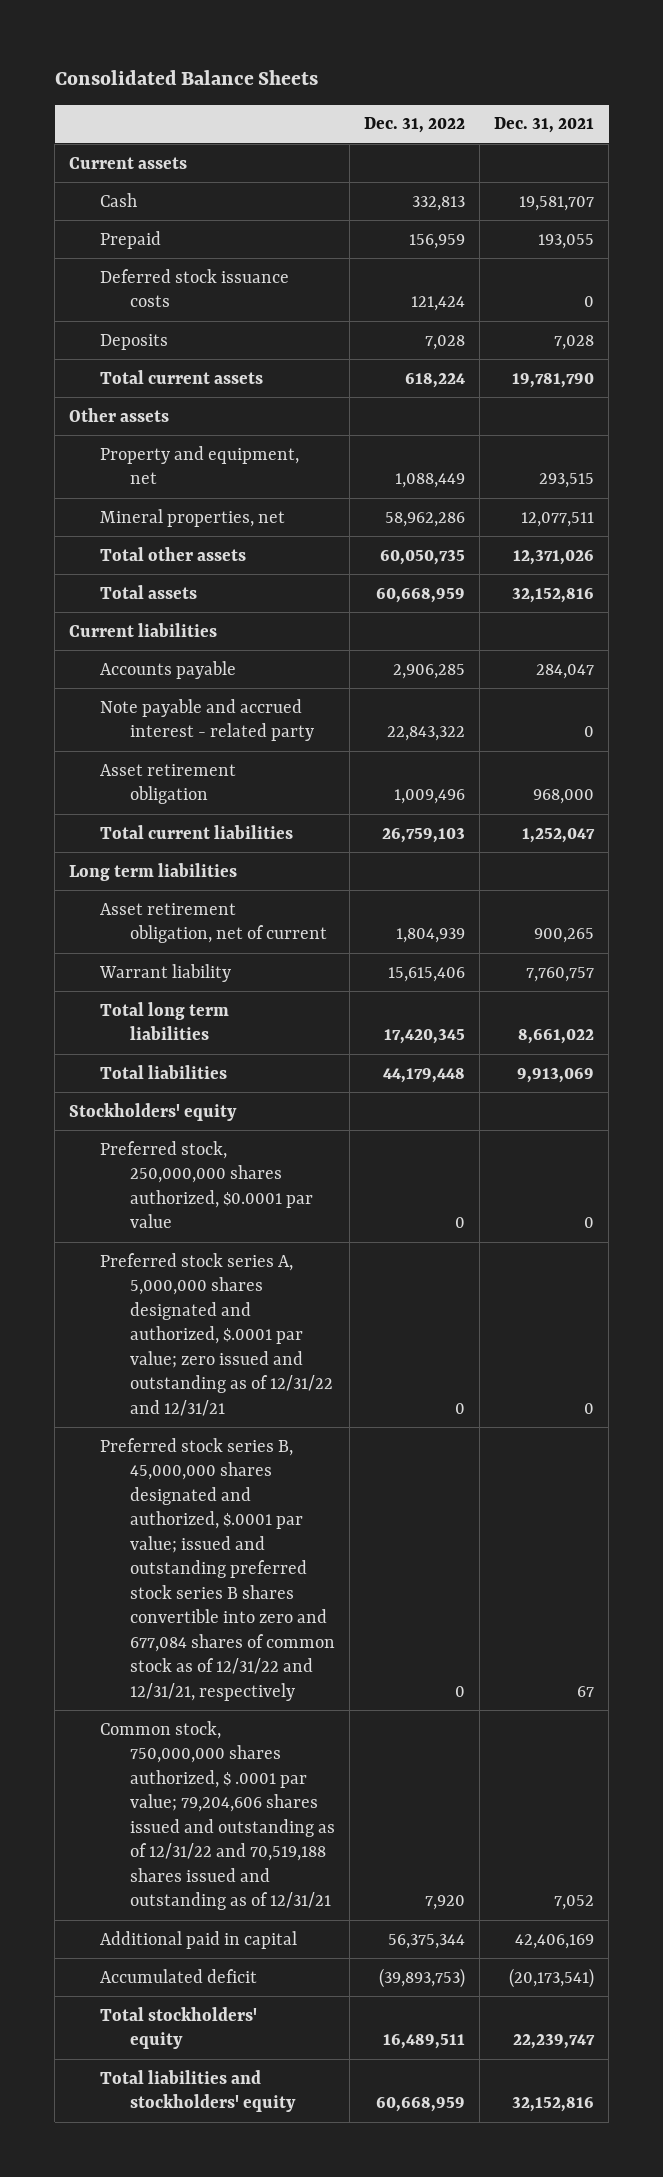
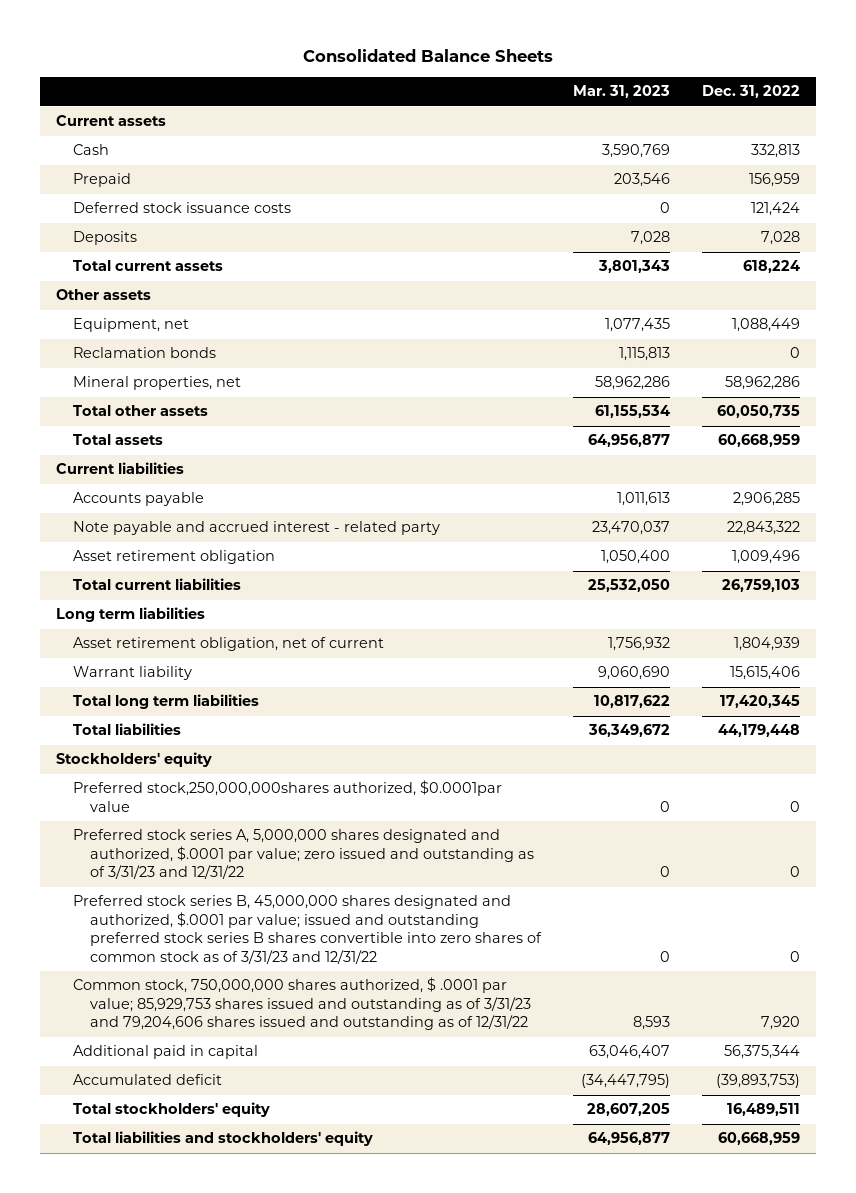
[493,117,594,134] Dec. 31, 2021 -> none
none -> [572,85,670,99] Mar. 31, 2023
[99,445,299,485] Property and equipment, net -> [72,318,189,333] Equipment, net
none -> [72,347,216,359] Reclamation bonds
[99,1140,313,1229] Preferred stock, 250,000,000 shares authorized, $0.0001 par value -> [72,780,502,812] Preferred stock,250,000,000shares authorized, $0.0001par value
[99,1252,333,1416] Preferred stock series A, 5,000,000 shares designated and authorized, $.0001 par value; zero issued and outstanding as of 12/31/22 and 12/31/21 -> [72,829,534,880] Preferred stock series A, 5,000,000 shares designated and authorized, $.0001 par value; zero issued and outstanding as of 3/31/23 and 12/31/22
[99,1437,335,1701] Preferred stock series B, 45,000,000 shares designated and authorized, $.0001 par value; issued and outstanding preferred stock series B shares convertible into zero and 677,084 shares of common stock as of 12/31/22 and 12/31/21, respectively -> [72,895,542,964] Preferred stock series B, 45,000,000 shares designated and authorized, $.0001 par value; issued and outstanding preferred stock series B shares convertible into zero shares of common stock as of 3/31/23 and 12/31/22
[99,1720,335,1911] Common stock, 750,000,000 shares authorized, $ .0001 par value; 79,204,606 shares issued and outstanding as of 12/31/22 and 70,519,188 shares issued and outstanding as of 12/31/21 -> [72,977,531,1031] Common stock, 750,000,000 shares authorized, $ .0001 par value; 85,929,753 shares issued and outstanding as of 3/31/23 and 79,204,606 shares issued and outstanding as of 12/31/22

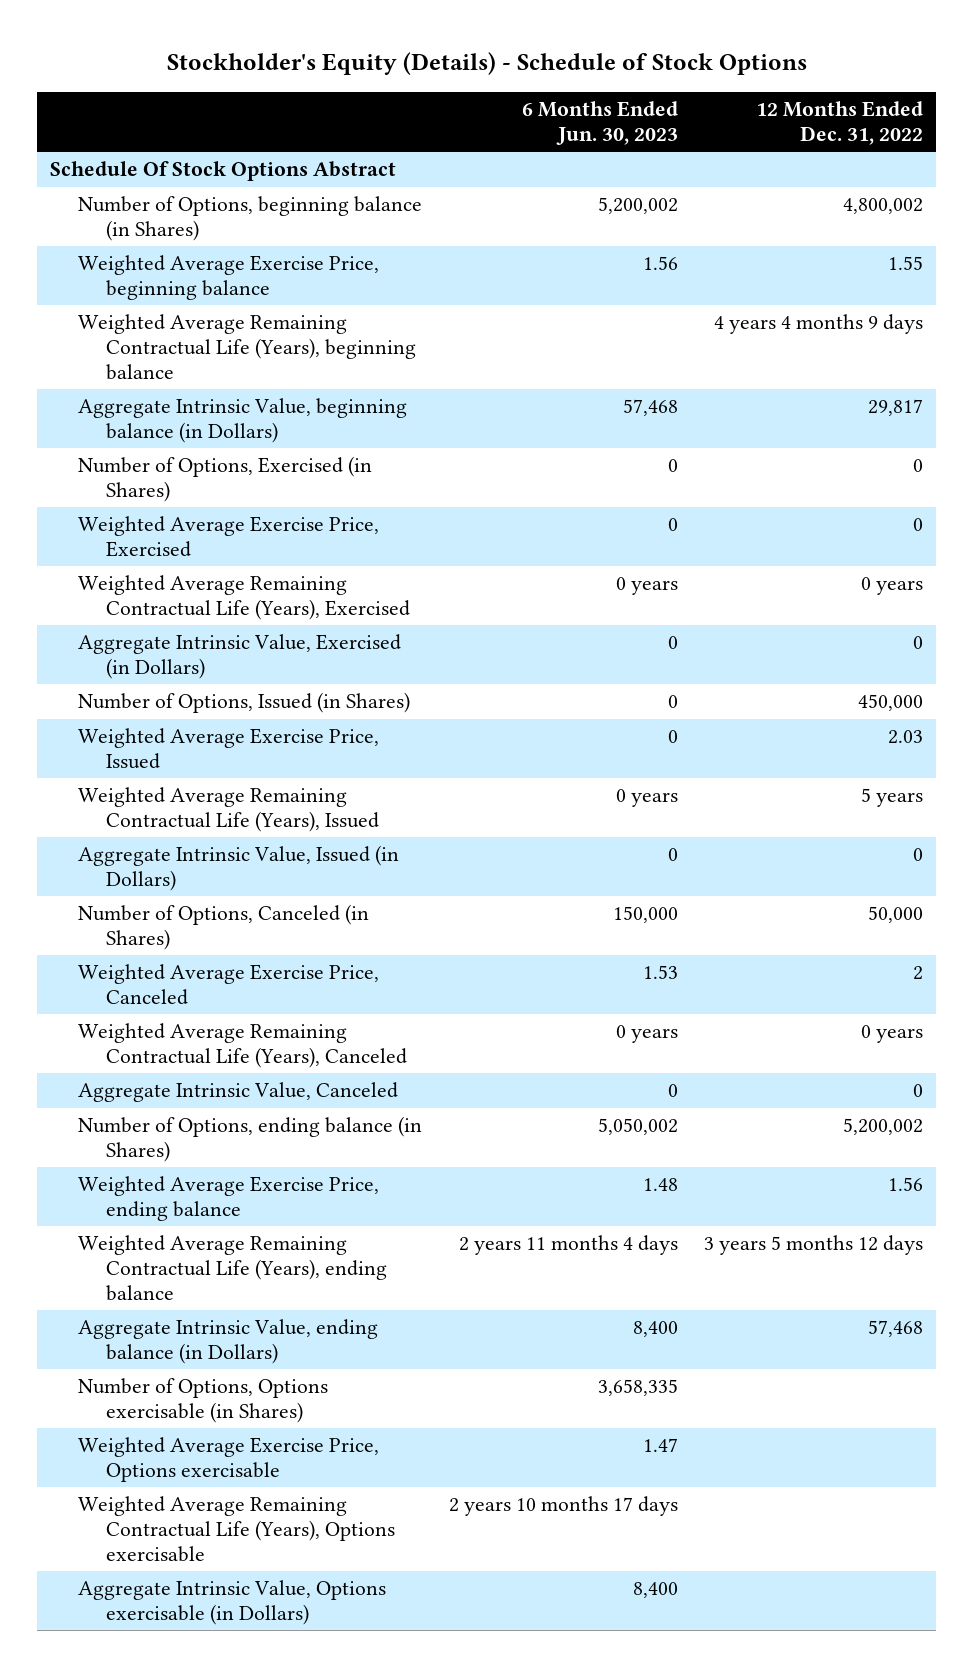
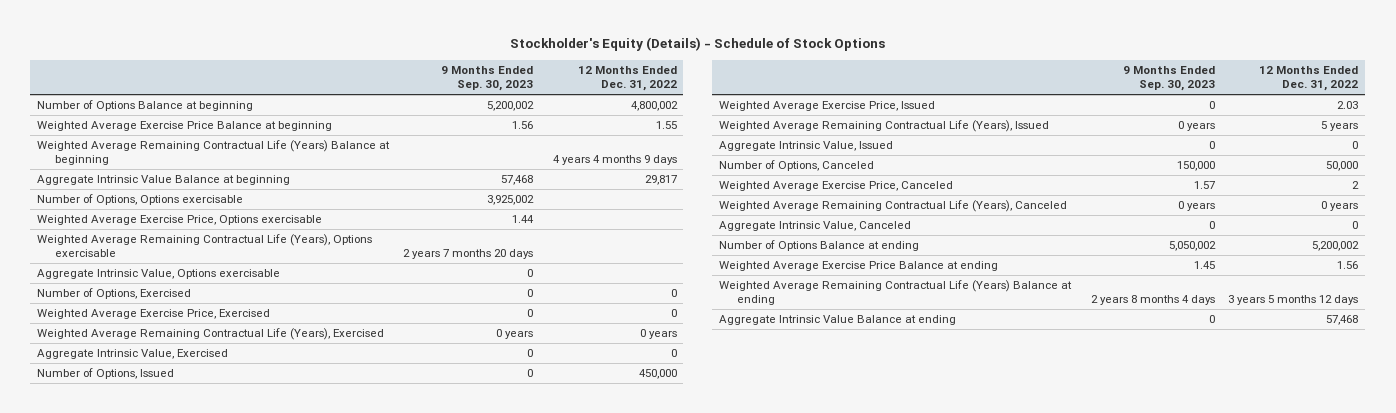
[521,100,678,145] 6 Months Ended Jun. 30, 2023 -> none
none -> [440,66,533,92] 9 Months Ended Sep. 30, 2023
[50,161,397,182] Schedule Of Stock Options Abstract -> none
[78,196,423,242] Number of Options, beginning balance (in Shares) -> [37,100,254,112] Number of Options Balance at beginning
[78,255,380,301] Weighted Average Exercise Price, beginning balance -> [37,121,333,132] Weighted Average Exercise Price Balance at beginning
[78,314,416,380] Weighted Average Remaining Contractual Life (Years), beginning balance -> [37,140,391,166] Weighted Average Remaining Contractual Life (Years) Balance at beginning
[78,398,408,444] Aggregate Intrinsic Value, beginning balance (in Dollars) -> [37,175,291,186] Aggregate Intrinsic Value Balance at beginning
none -> [37,194,244,206] Number of Options, Options exercisable
[78,1437,380,1483] Weighted Average Exercise Price, Options exercisable -> [37,215,323,226] Weighted Average Exercise Price, Options exercisable
[78,1496,395,1562] Weighted Average Remaining Contractual Life (Years), Options exercisable -> [37,234,373,258] Weighted Average Remaining Contractual Life (Years), Options exercisable
none -> [37,269,281,280] Aggregate Intrinsic Value, Options exercisable
[78,456,373,503] Number of Options, Exercised (in Shares) -> [37,288,192,300] Number of Options, Exercised
[78,634,402,680] Aggregate Intrinsic Value, Exercised (in Dollars) -> [37,349,229,360] Aggregate Intrinsic Value, Exercised
[78,692,411,714] Number of Options, Issued (in Shares) -> [37,368,175,380] Number of Options, Issued
[78,845,400,892] Aggregate Intrinsic Value, Issued (in Dollars) -> [719,141,894,152] Aggregate Intrinsic Value, Issued
[78,904,370,951] Number of Options, Canceled (in Shares) -> [719,160,875,172] Number of Options, Canceled
[78,1378,329,1424] Number of Options, Options exercisable (in Shares) -> none
[78,1580,387,1626] Aggregate Intrinsic Value, Options exercisable (in Dollars) -> none
[78,1116,423,1163] Number of Options, ending balance (in Shares) -> [719,240,920,252] Number of Options Balance at ending
[78,1176,380,1222] Weighted Average Exercise Price, ending balance -> [719,261,999,272] Weighted Average Exercise Price Balance at ending
[78,1235,387,1301] Weighted Average Remaining Contractual Life (Years), ending balance -> [719,280,1073,306] Weighted Average Remaining Contractual Life (Years) Balance at ending
[78,1319,379,1365] Aggregate Intrinsic Value, ending balance (in Dollars) -> [719,315,957,326] Aggregate Intrinsic Value Balance at ending

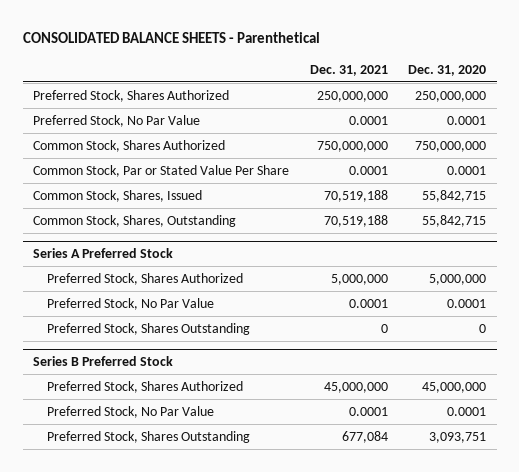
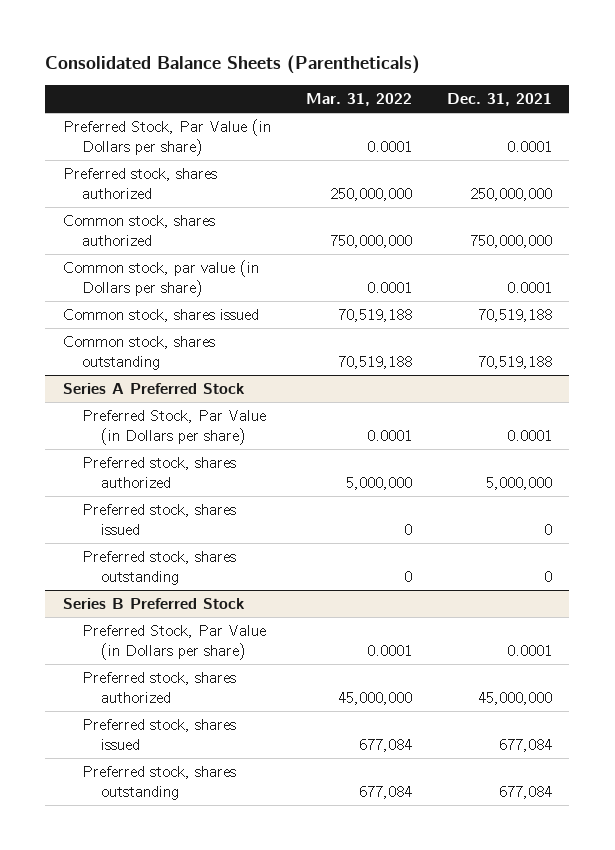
[22,32,320,44] CONSOLIDATED BALANCE SHEETS - Parenthetical -> [45,55,421,75] Consolidated Balance Sheets (Parentheticals)
[408,64,487,76] Dec. 31, 2020 -> none
none -> [305,92,412,106] Mar. 31, 2022
[33,114,201,127] Preferred Stock, No Par Value -> none
none -> [62,119,271,156] Preferred Stock, Par Value (in Dollars per share)
[33,89,230,102] Preferred Stock, Shares Authorized -> [62,168,217,199] Preferred stock, shares authorized
[33,139,226,152] Common Stock, Shares Authorized -> [62,215,215,246] Common stock, shares authorized
[33,164,290,177] Common Stock, Par or Stated Value Per Share -> [62,260,259,297] Common stock, par value (in Dollars per share)
[33,189,203,202] Common Stock, Shares, Issued -> [62,309,259,323] Common stock, shares issued
[33,214,237,227] Common Stock, Shares, Outstanding -> [62,336,215,370] Common stock, shares outstanding
[47,297,215,310] Preferred Stock, No Par Value -> none
none -> [81,410,266,445] Preferred Stock, Par Value (in Dollars per share)
[47,272,244,285] Preferred Stock, Shares Authorized -> [81,457,236,488] Preferred stock, shares authorized
none -> [81,504,236,535] Preferred stock, shares issued
[47,322,251,335] Preferred Stock, Shares Outstanding -> [81,551,236,585] Preferred stock, shares outstanding
[47,405,215,418] Preferred Stock, No Par Value -> none
none -> [81,625,266,660] Preferred Stock, Par Value (in Dollars per share)
[47,380,244,393] Preferred Stock, Shares Authorized -> [81,672,236,703] Preferred stock, shares authorized
none -> [81,719,236,750] Preferred stock, shares issued
[47,430,251,443] Preferred Stock, Shares Outstanding -> [81,766,236,800] Preferred stock, shares outstanding

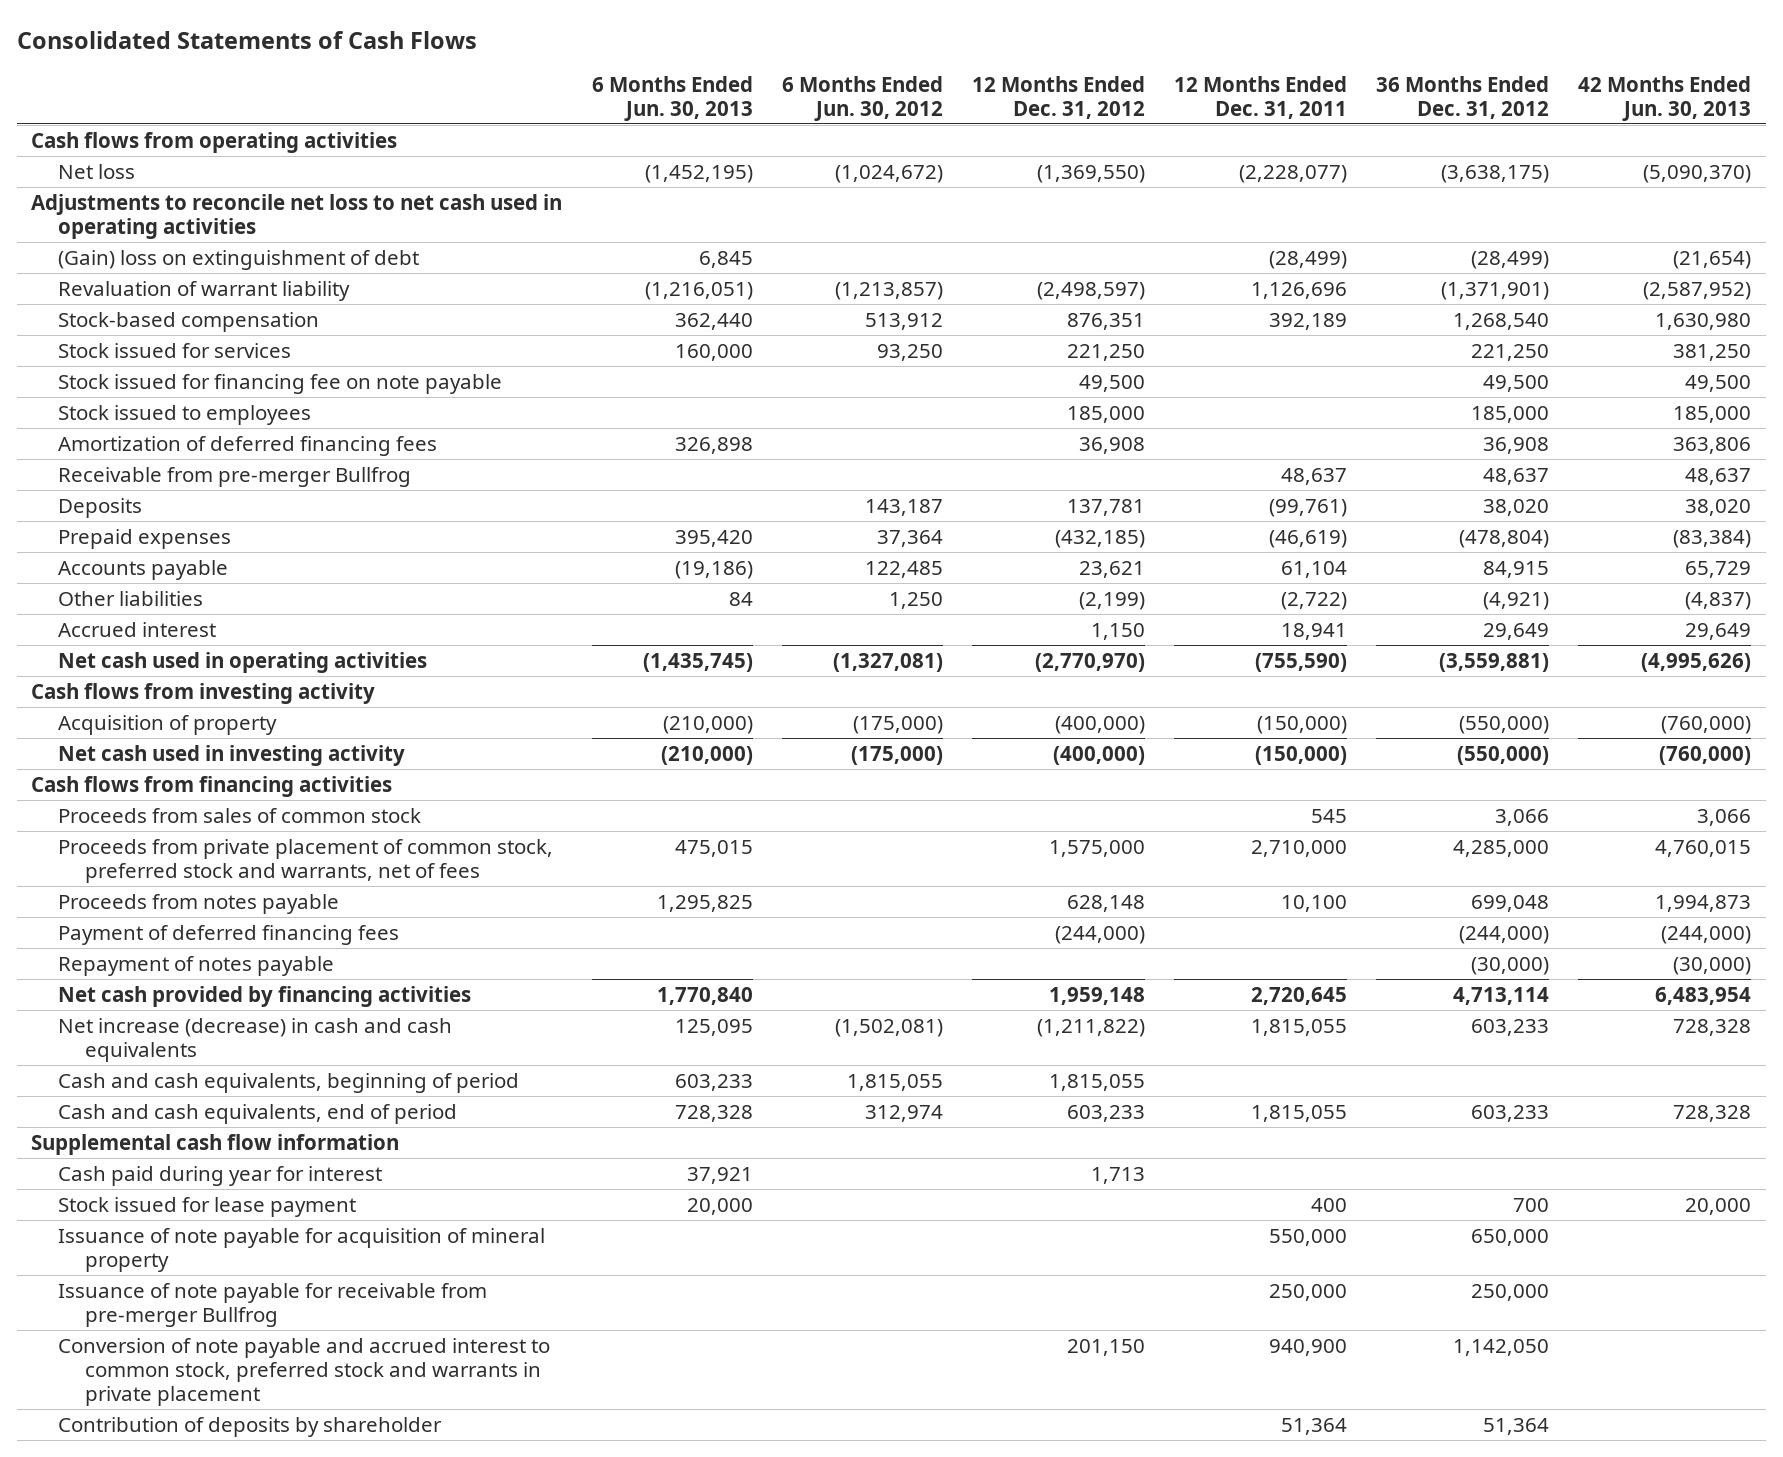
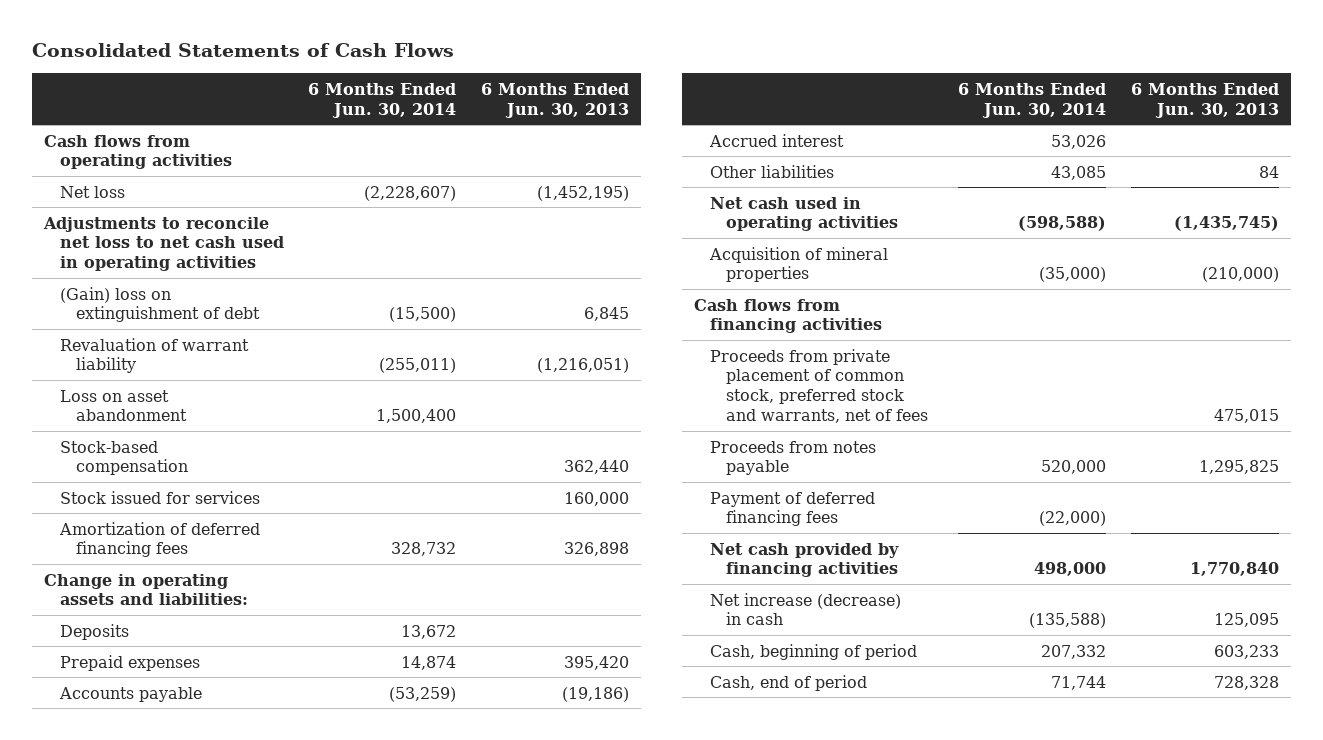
[781,75,943,121] 6 Months Ended Jun. 30, 2012 -> none
[971,75,1145,119] 12 Months Ended Dec. 31, 2012 -> none
[1173,75,1347,119] 12 Months Ended Dec. 31, 2011 -> none
[1376,75,1550,119] 36 Months Ended Dec. 31, 2012 -> none
[1578,75,1752,121] 42 Months Ended Jun. 30, 2013 -> none
none -> [308,82,457,118] 6 Months Ended Jun. 30, 2014
none -> [60,389,188,422] Loss on asset abandonment
[58,373,503,394] Stock issued for financing fee on note payable -> none
[58,404,312,425] Stock issued to employees -> none
[58,466,412,487] Receivable from pre-merger Bullfrog -> none
none -> [43,573,249,606] Change in operating assets and liabilities:
[58,590,204,606] Other liabilities -> [709,164,834,178] Other liabilities
[31,682,376,704] Cash flows from investing activity -> none
[58,744,406,766] Net cash used in investing activity -> none
[58,714,278,735] Acquisition of property -> [708,246,888,283] Acquisition of mineral properties
[58,807,422,823] Proceeds from sales of common stock -> none
[58,955,335,976] Repayment of notes payable -> none
[31,1133,400,1155] Supplemental cash flow information -> none
[58,1165,383,1186] Cash paid during year for interest -> none
[58,1196,357,1217] Stock issued for lease payment -> none
[58,1227,546,1272] Issuance of note payable for acquisition of mineral property -> none
[58,1282,488,1327] Issuance of note payable for receivable from pre-merger Bullfrog -> none
[58,1337,551,1406] Conversion of note payable and accrued interest to common stock, preferred stock and warrants in private placement -> none
[58,1416,443,1437] Contribution of deposits by shareholder -> none
[58,1017,453,1062] Net increase (decrease) in cash and cash equivalents -> [709,592,901,626] Net increase (decrease) in cash
[58,1072,520,1093] Cash and cash equivalents, beginning of period -> [709,643,917,660] Cash, beginning of period
[58,1103,458,1124] Cash and cash equivalents, end of period -> [709,674,867,691] Cash, end of period

